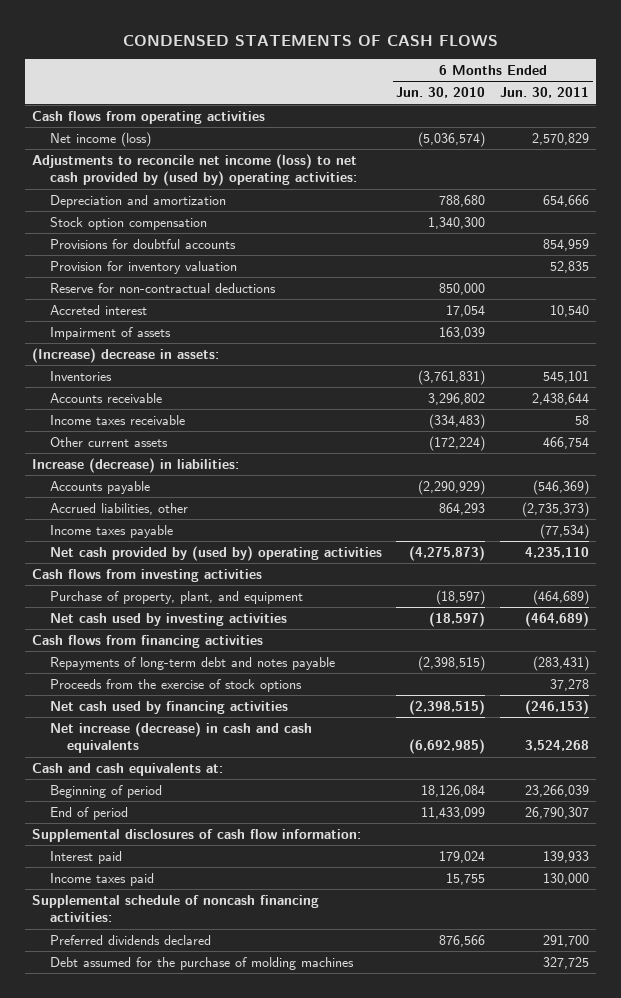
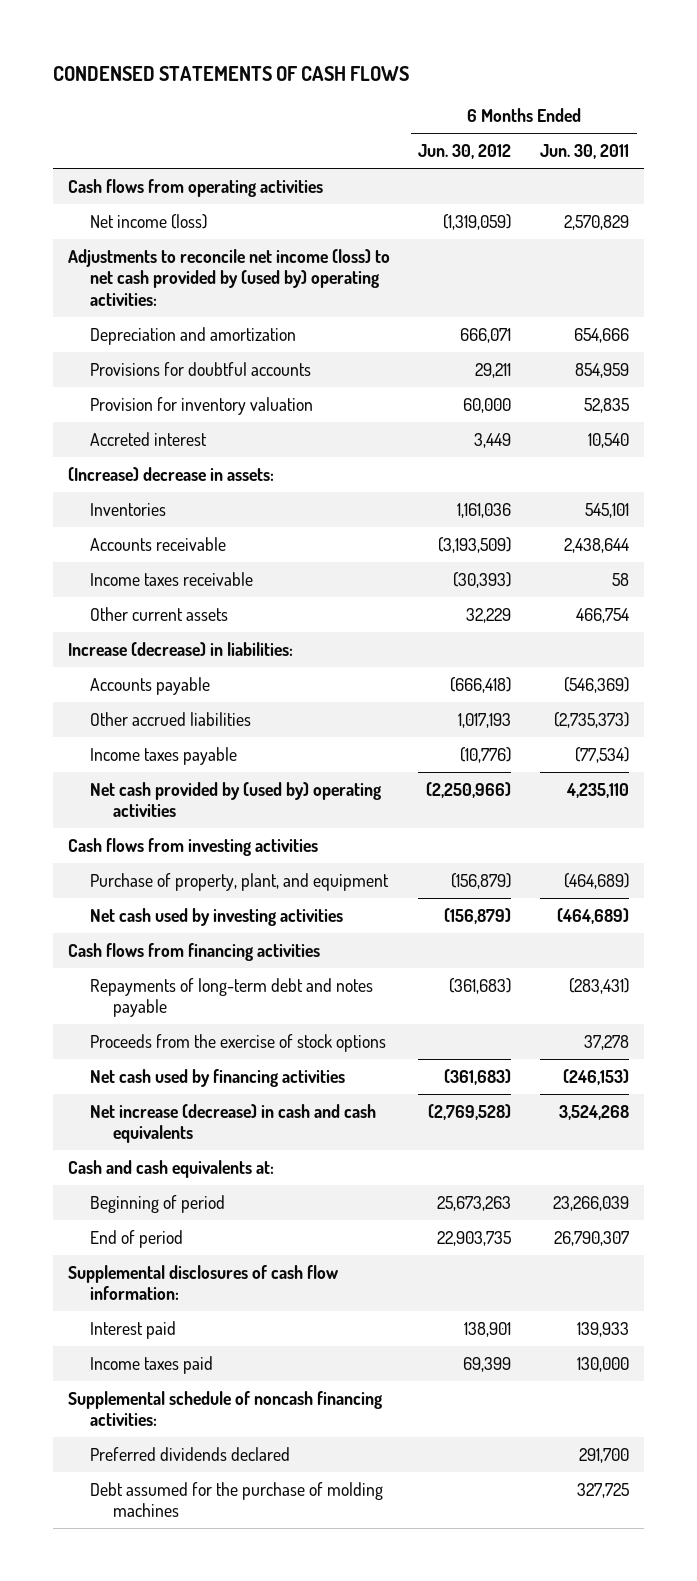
[396,87,486,99] Jun. 30, 2010 -> none
none -> [418,144,512,160] Jun. 30, 2012
[49,216,207,230] Stock option compensation -> none
[49,282,276,293] Reserve for non-contractual deductions -> none
[49,326,171,340] Impairment of assets -> none
[49,502,188,515] Accrued liabilities, other -> [90,711,252,726] Other accrued liabilities

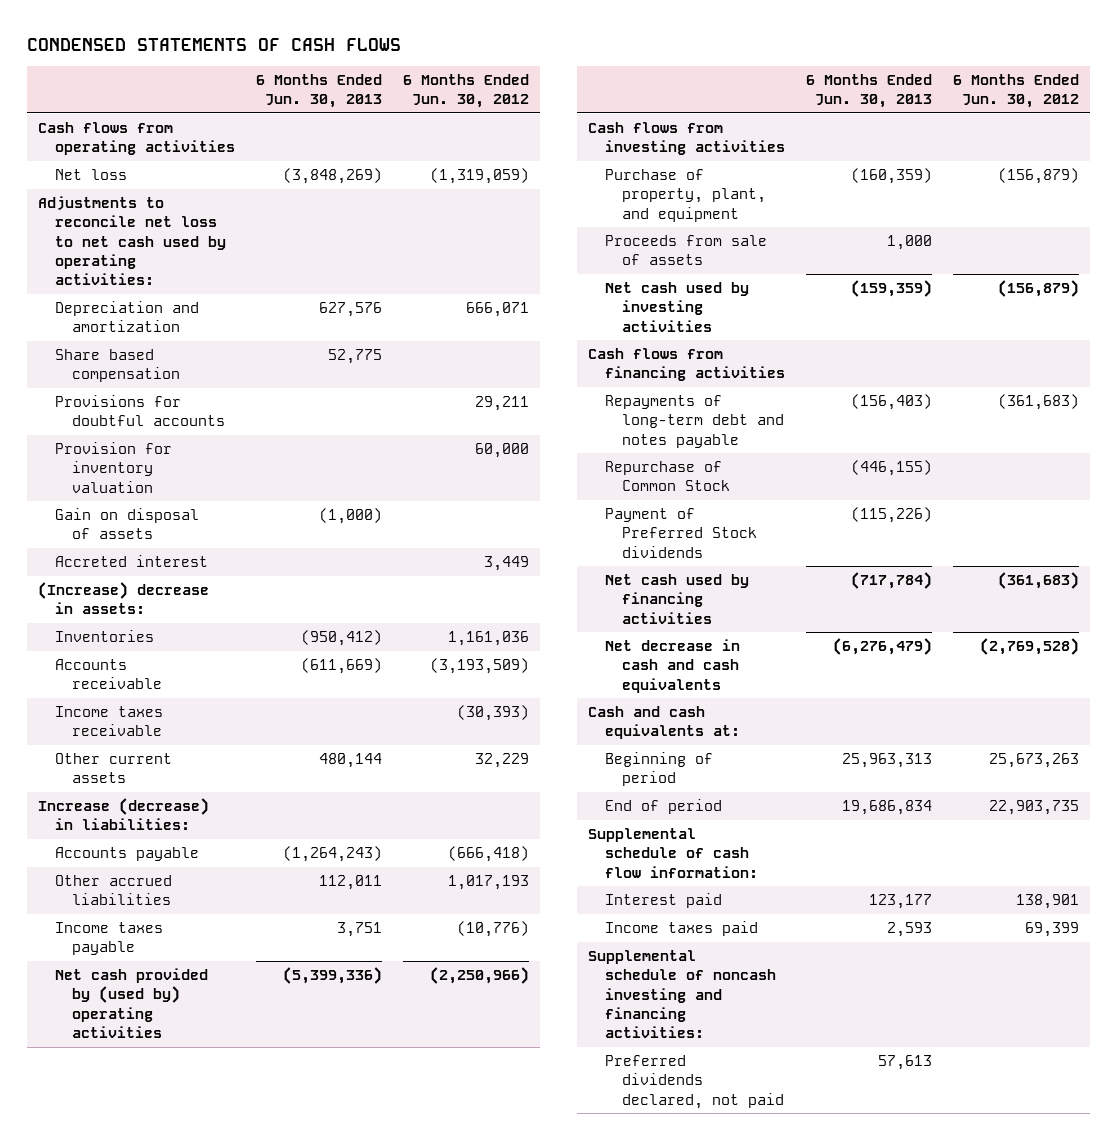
[540,144,630,160] Jun. 30, 2011 -> none
none -> [255,73,382,109] 6 Months Ended Jun. 30, 2013
[90,213,208,229] Net income (loss) -> [54,169,127,181] Net loss
[67,248,390,306] Adjustments to reconcile net income (loss) to net cash provided by (used by) operating activities: -> [37,196,226,286] Adjustments to reconcile net loss to net cash used by operating activities:
none -> [54,349,180,383] Share based compensation
none -> [54,508,199,540] Gain on disposal of assets
none -> [604,235,767,266] Proceeds from sale of assets
[90,1033,387,1052] Proceeds from the exercise of stock options -> none
none -> [604,461,730,492] Repurchase of Common Stock
none -> [604,508,757,558] Payment of Preferred Stock dividends
[90,1103,377,1144] Net increase (decrease) in cash and cash equivalents -> [604,639,740,693] Net decrease in cash and cash equivalents
[67,1264,338,1301] Supplemental disclosures of cash flow information: -> [587,828,758,878] Supplemental schedule of cash flow information:
[90,1481,384,1518] Debt assumed for the purchase of molding machines -> none
[67,1390,382,1427] Supplemental schedule of noncash financing activities: -> [587,950,776,1039] Supplemental schedule of noncash investing and financing activities:
[90,1446,291,1461] Preferred dividends declared -> [604,1055,784,1109] Preferred dividends declared, not paid

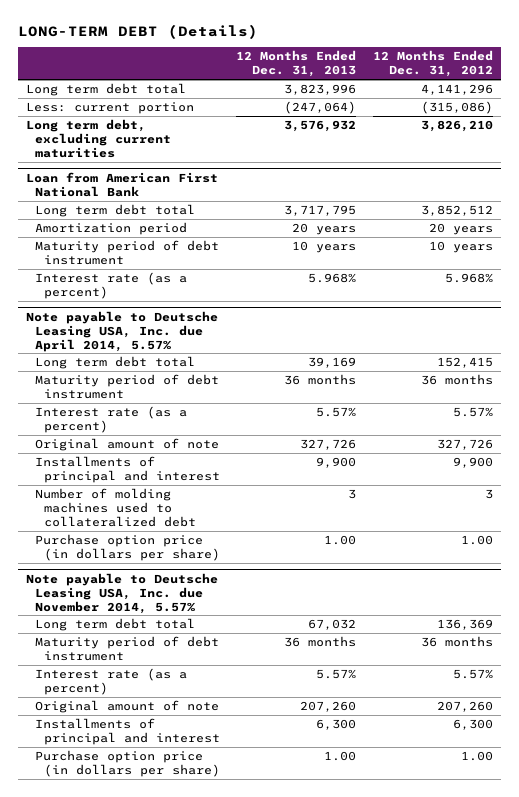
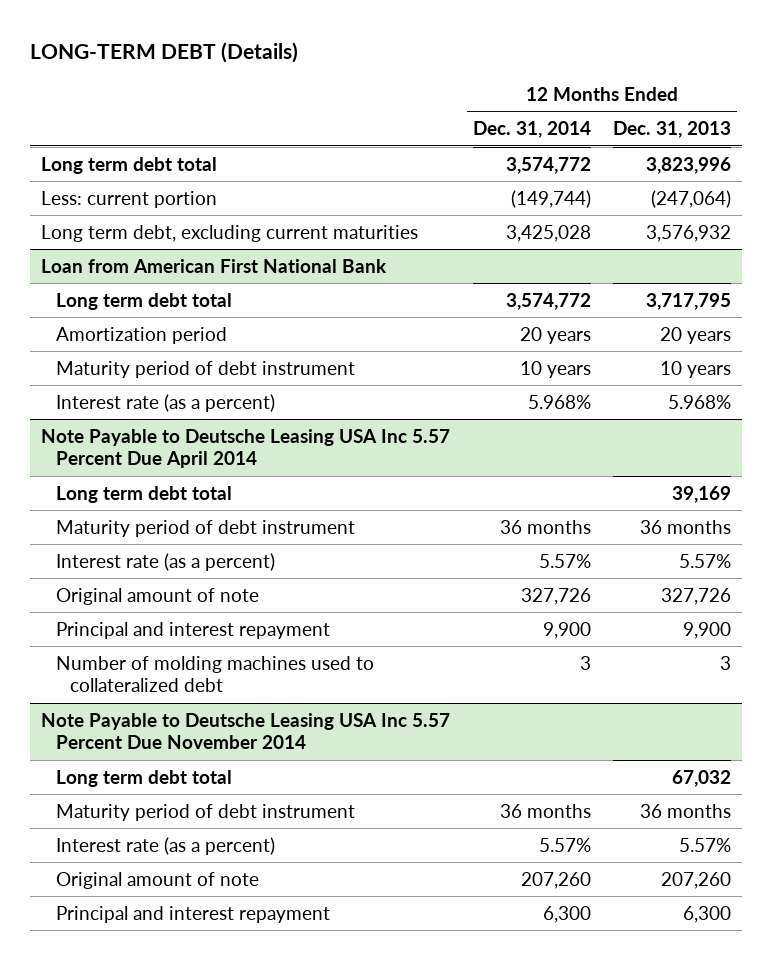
[372,50,493,78] 12 Months Ended Dec. 31, 2012 -> none
none -> [472,121,591,139] Dec. 31, 2014
[26,310,219,352] Note payable to Deutsche Leasing USA, Inc. due April 2014, 5.57% -> [41,428,451,469] Note Payable to Deutsche Leasing USA Inc 5.57 Percent Due April 2014
[34,456,220,483] Installments of principal and interest -> [55,621,330,639] Principal and interest repayment
[34,534,220,561] Purchase option price (in dollars per share) -> none
[26,572,219,614] Note payable to Deutsche Leasing USA, Inc. due November 2014, 5.57% -> [41,712,451,750] Note Payable to Deutsche Leasing USA Inc 5.57 Percent Due November 2014
[34,750,220,777] Purchase option price (in dollars per share) -> none
[34,718,220,745] Installments of principal and interest -> [55,905,330,923] Principal and interest repayment

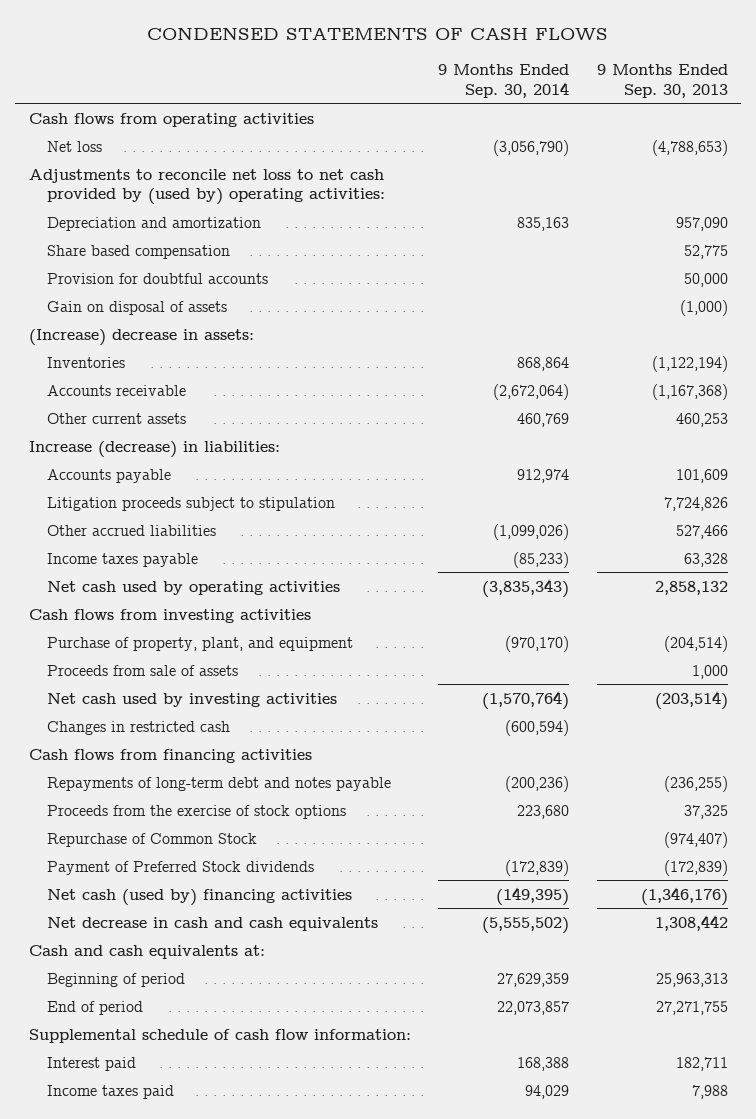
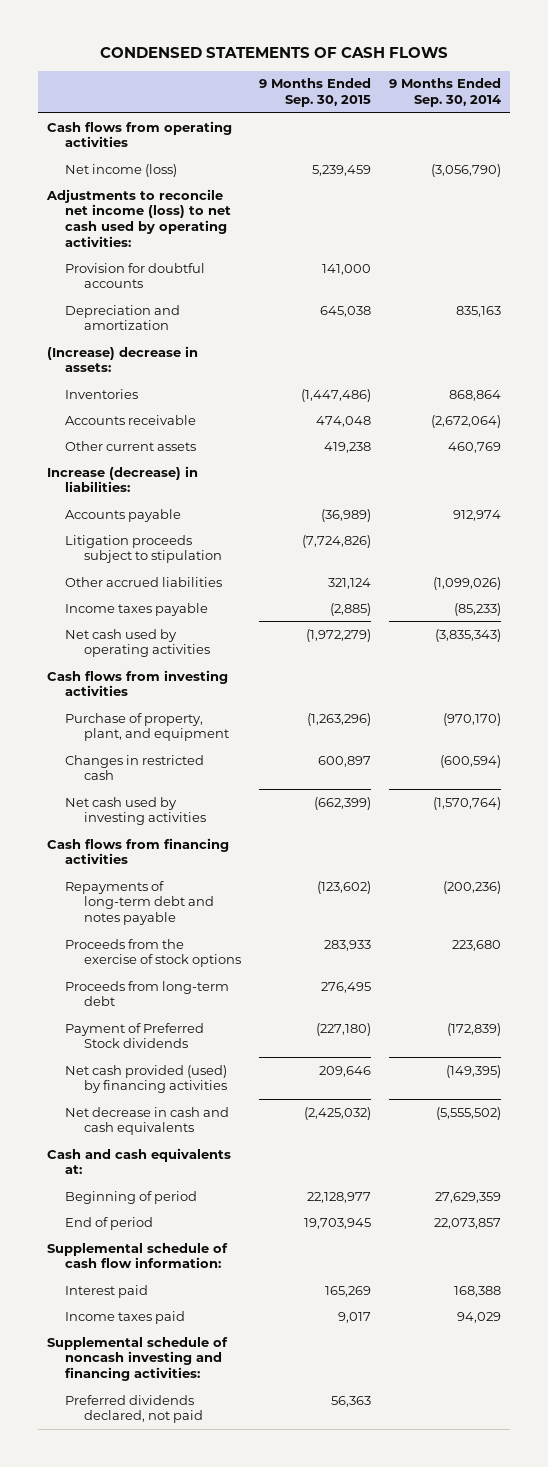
[596,63,728,98] 9 Months Ended Sep. 30, 2013 -> none
none -> [259,78,372,108] 9 Months Ended Sep. 30, 2015
[46,244,230,259] Share based compensation -> none
[46,140,102,152] Net loss -> [65,163,178,177] Net income (loss)
[28,168,385,206] Adjustments to reconcile net loss to net cash provided by (used by) operating activities: -> [45,188,232,247] Adjustments to reconcile net income (loss) to net cash used by operating activities:
[46,300,227,315] Gain on disposal of assets -> none
[46,216,261,231] Depreciation and amortization -> [65,304,181,331] Depreciation and amortization
[46,664,238,676] Proceeds from sale of assets -> none
[46,692,337,707] Net cash used by investing activities -> [65,796,207,826] Net cash used by investing activities
[46,832,257,847] Repurchase of Common Stock -> none
none -> [65,980,230,1007] Proceeds from long-term debt
[46,888,352,906] Net cash (used by) financing activities -> [65,1064,228,1094] Net cash provided (used) by financing activities
none -> [46,1336,228,1382] Supplemental schedule of noncash investing and financing activities:
none -> [65,1394,204,1424] Preferred dividends declared, not paid

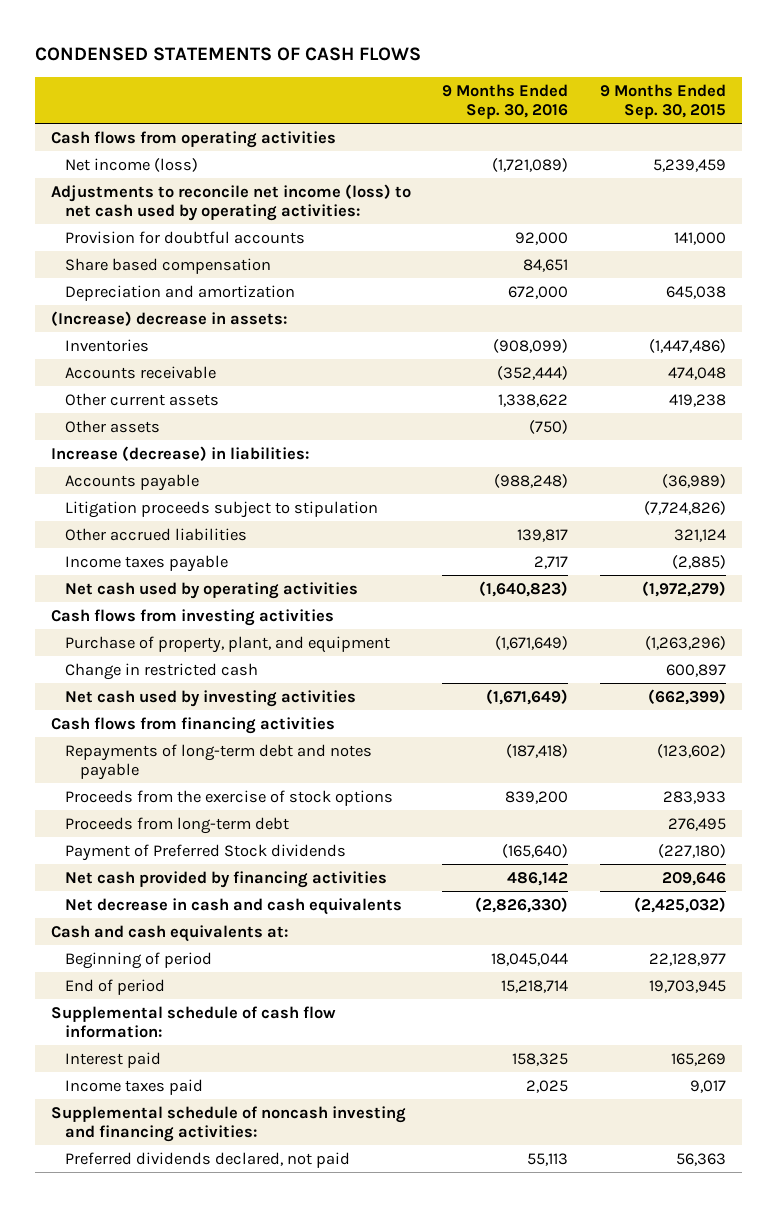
[389,78,502,108] 9 Months Ended Sep. 30, 2014 -> none
none -> [442,83,569,120] 9 Months Ended Sep. 30, 2016
none -> [65,257,272,274] Share based compensation
none -> [65,419,161,433] Other assets
[65,754,205,781] Changes in restricted cash -> [65,662,259,680] Change in restricted cash
[65,1064,228,1094] Net cash provided (used) by financing activities -> [65,870,388,888] Net cash provided by financing activities

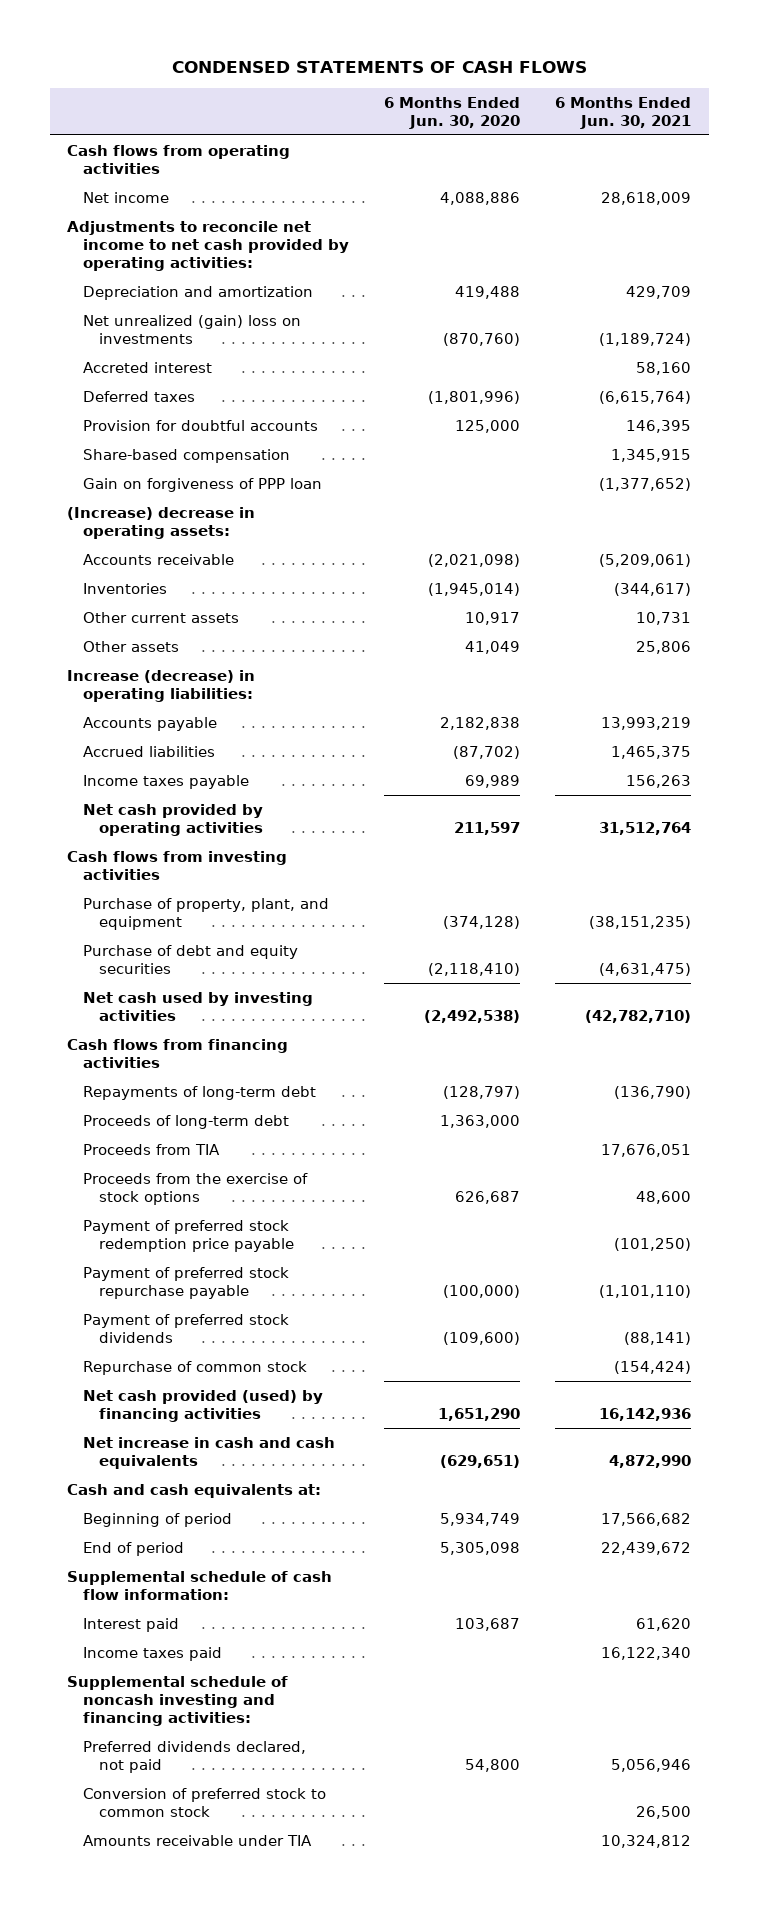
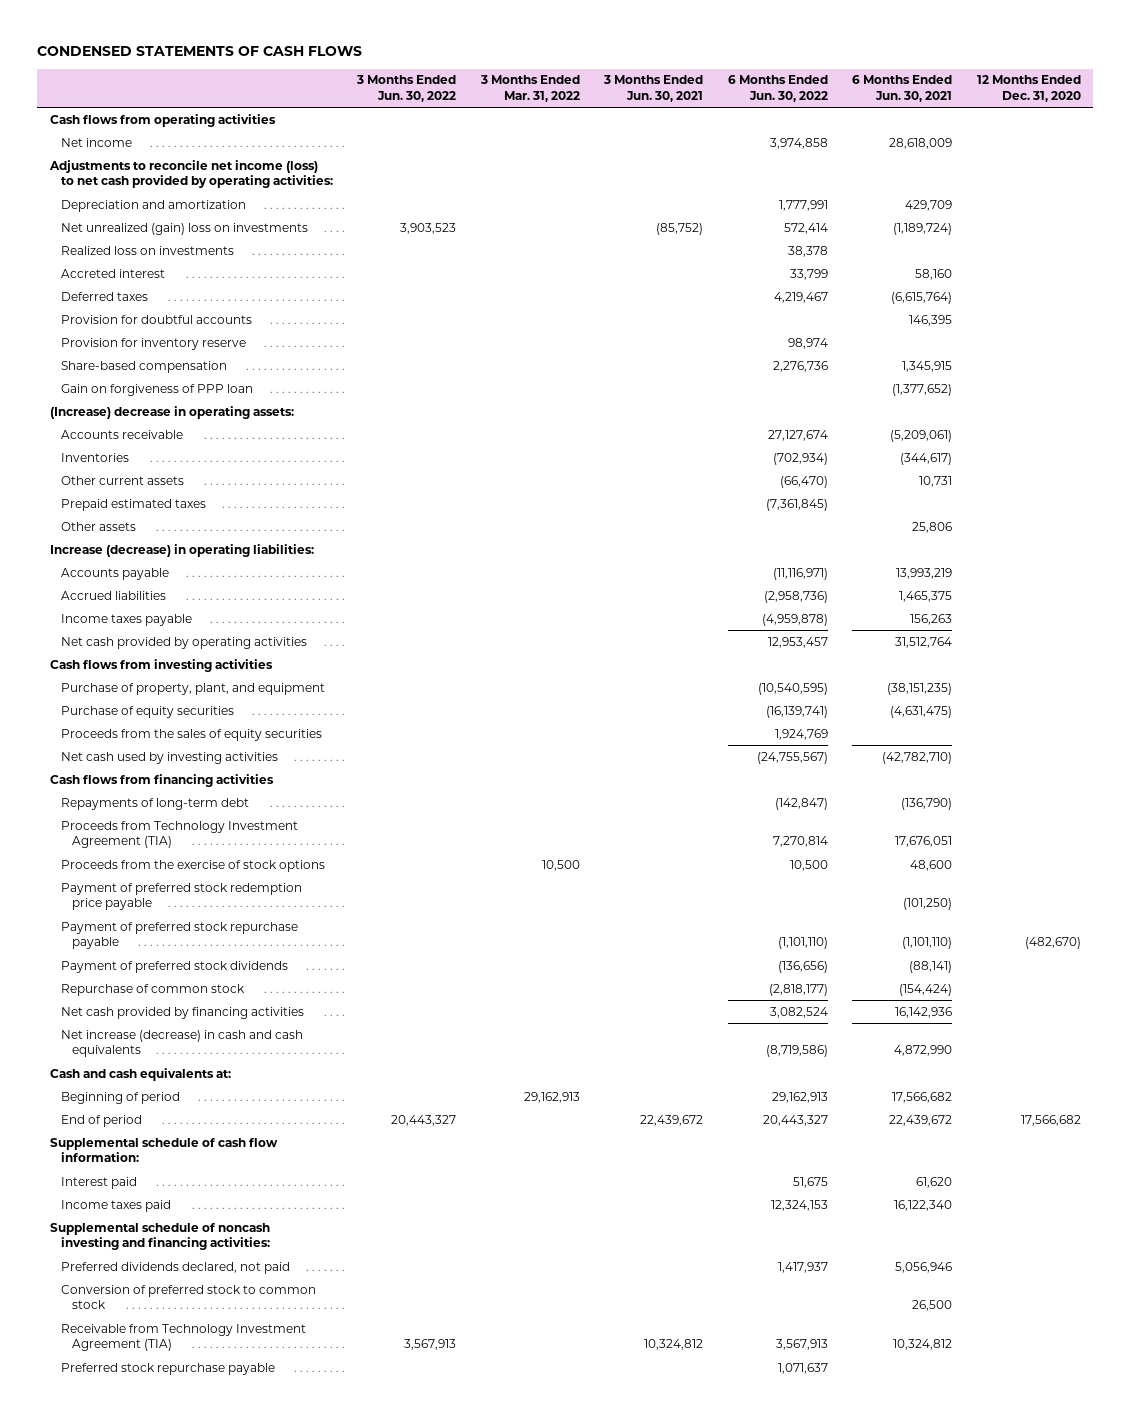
[384,96,521,129] 6 Months Ended Jun. 30, 2020 -> none
none -> [356,75,457,102] 3 Months Ended Jun. 30, 2022
none -> [479,75,580,102] 3 Months Ended Mar. 31, 2022
none -> [603,75,704,102] 3 Months Ended Jun. 30, 2021
none -> [727,75,828,102] 6 Months Ended Jun. 30, 2022
none -> [976,75,1081,102] 12 Months Ended Dec. 31, 2020
[67,220,349,272] Adjustments to reconcile net income to net cash provided by operating activities: -> [48,159,333,189] Adjustments to reconcile net income (loss) to net cash provided by operating activities:
none -> [60,245,234,255] Realized loss on investments
none -> [60,337,246,350] Provision for inventory reserve
none -> [60,498,206,511] Prepaid estimated taxes
[82,944,298,975] Purchase of debt and equity securities -> [60,705,234,718] Purchase of equity securities
none -> [60,728,322,741] Proceeds from the sales of equity securities
[82,1114,289,1129] Proceeds of long-term debt -> none
[82,1143,220,1155] Proceeds from TIA -> [60,820,298,849] Proceeds from Technology Investment Agreement (TIA)
[82,1389,323,1423] Net cash provided (used) by financing activities -> [60,1006,304,1019] Net cash provided by financing activities
[82,1436,335,1470] Net increase in cash and cash equivalents -> [60,1029,303,1058] Net increase (decrease) in cash and cash equivalents
[82,1834,312,1846] Amounts receivable under TIA -> [60,1323,306,1352] Receivable from Technology Investment Agreement (TIA)
none -> [60,1362,275,1375] Preferred stock repurchase payable

